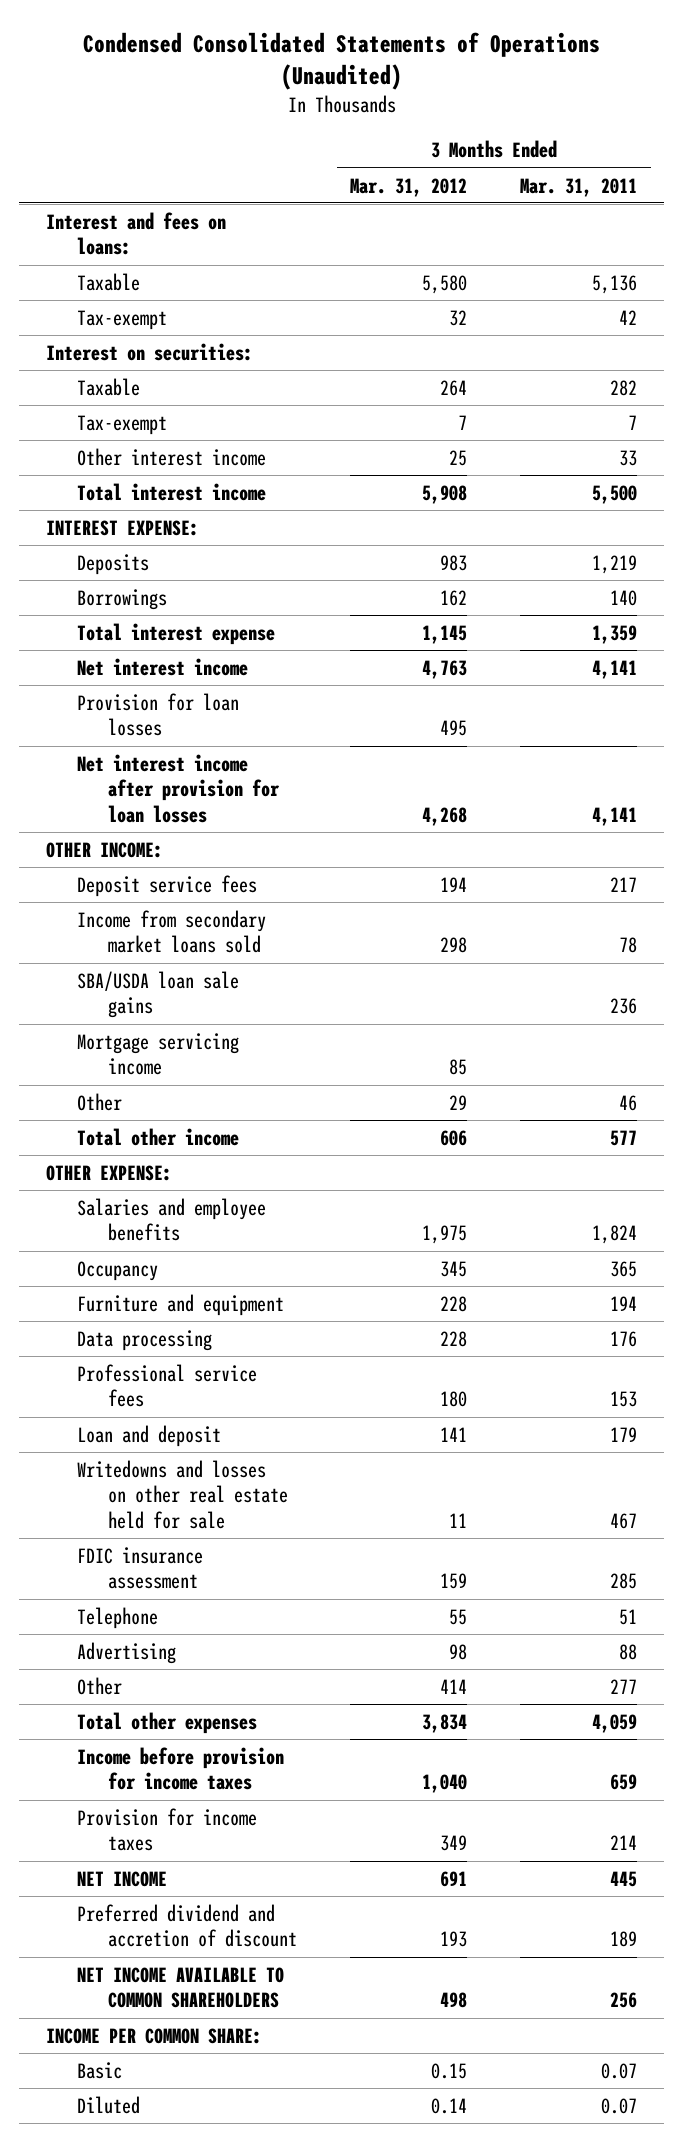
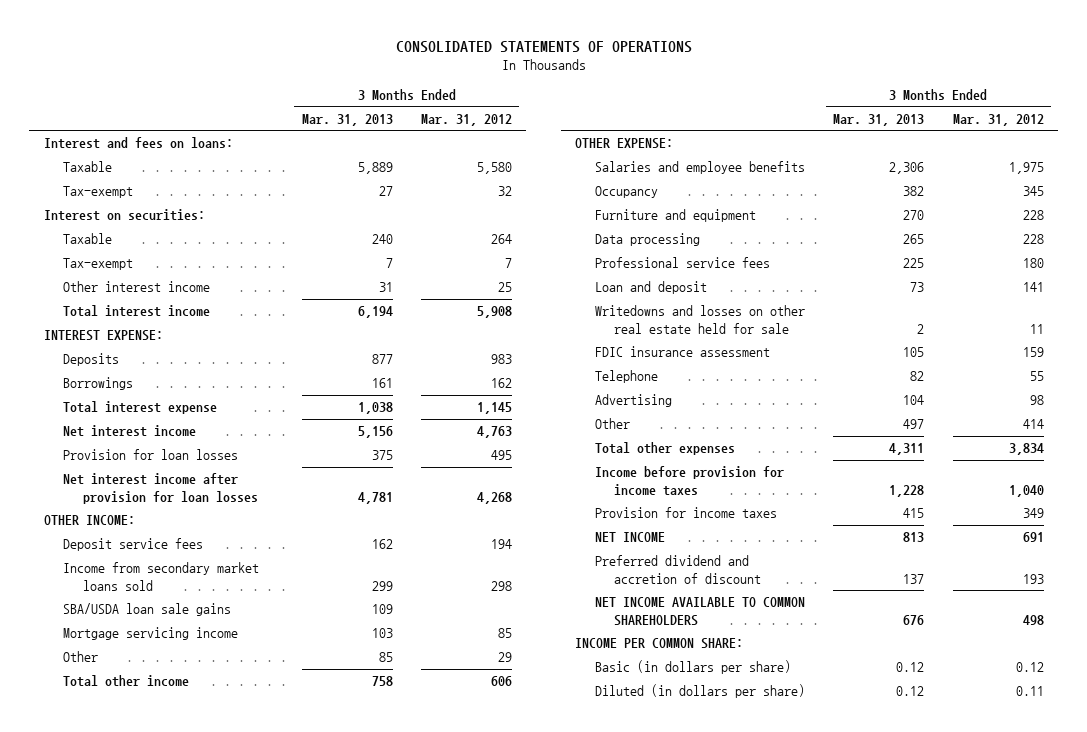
[82,31,600,90] Condensed Consolidated Statements of Operations (Unaudited) -> [395,40,692,53] CONSOLIDATED STATEMENTS OF OPERATIONS
[520,177,638,197] Mar. 31, 2011 -> none
none -> [301,113,393,126] Mar. 31, 2013
[76,2061,122,2079] Basic -> [594,660,791,675] Basic (in dollars per share)
[431,2062,468,2079] 0.15 -> [1015,662,1044,673] 0.12
[76,2095,140,2114] Diluted -> [594,684,805,699] Diluted (in dollars per share)
[431,2097,468,2114] 0.14 -> [1015,686,1044,697] 0.11

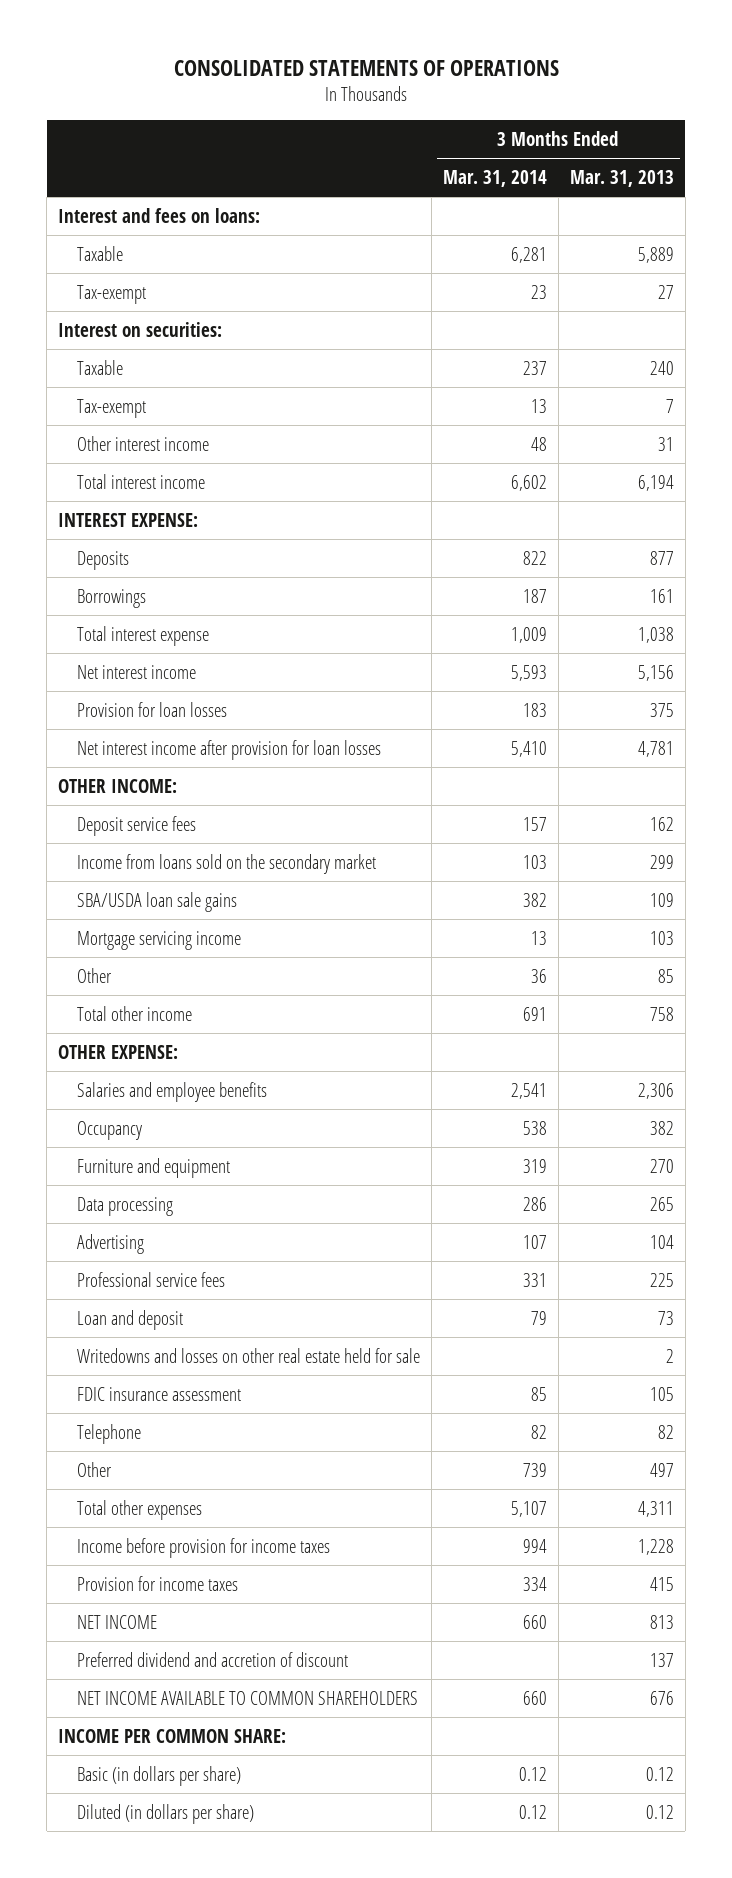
[421,113,513,126] Mar. 31, 2012 -> none
none -> [443,169,548,187] Mar. 31, 2014
[63,562,260,591] Income from secondary market loans sold -> [77,853,377,874] Income from loans sold on the secondary market
[594,394,672,408] Advertising -> [77,1233,145,1254] Advertising

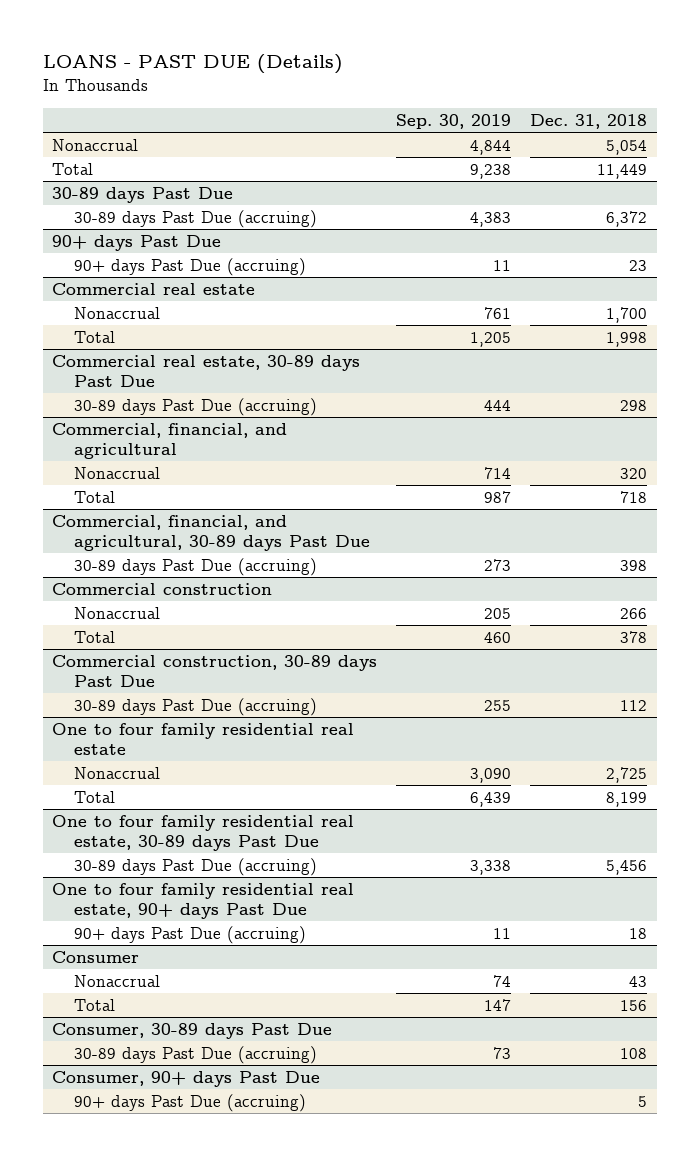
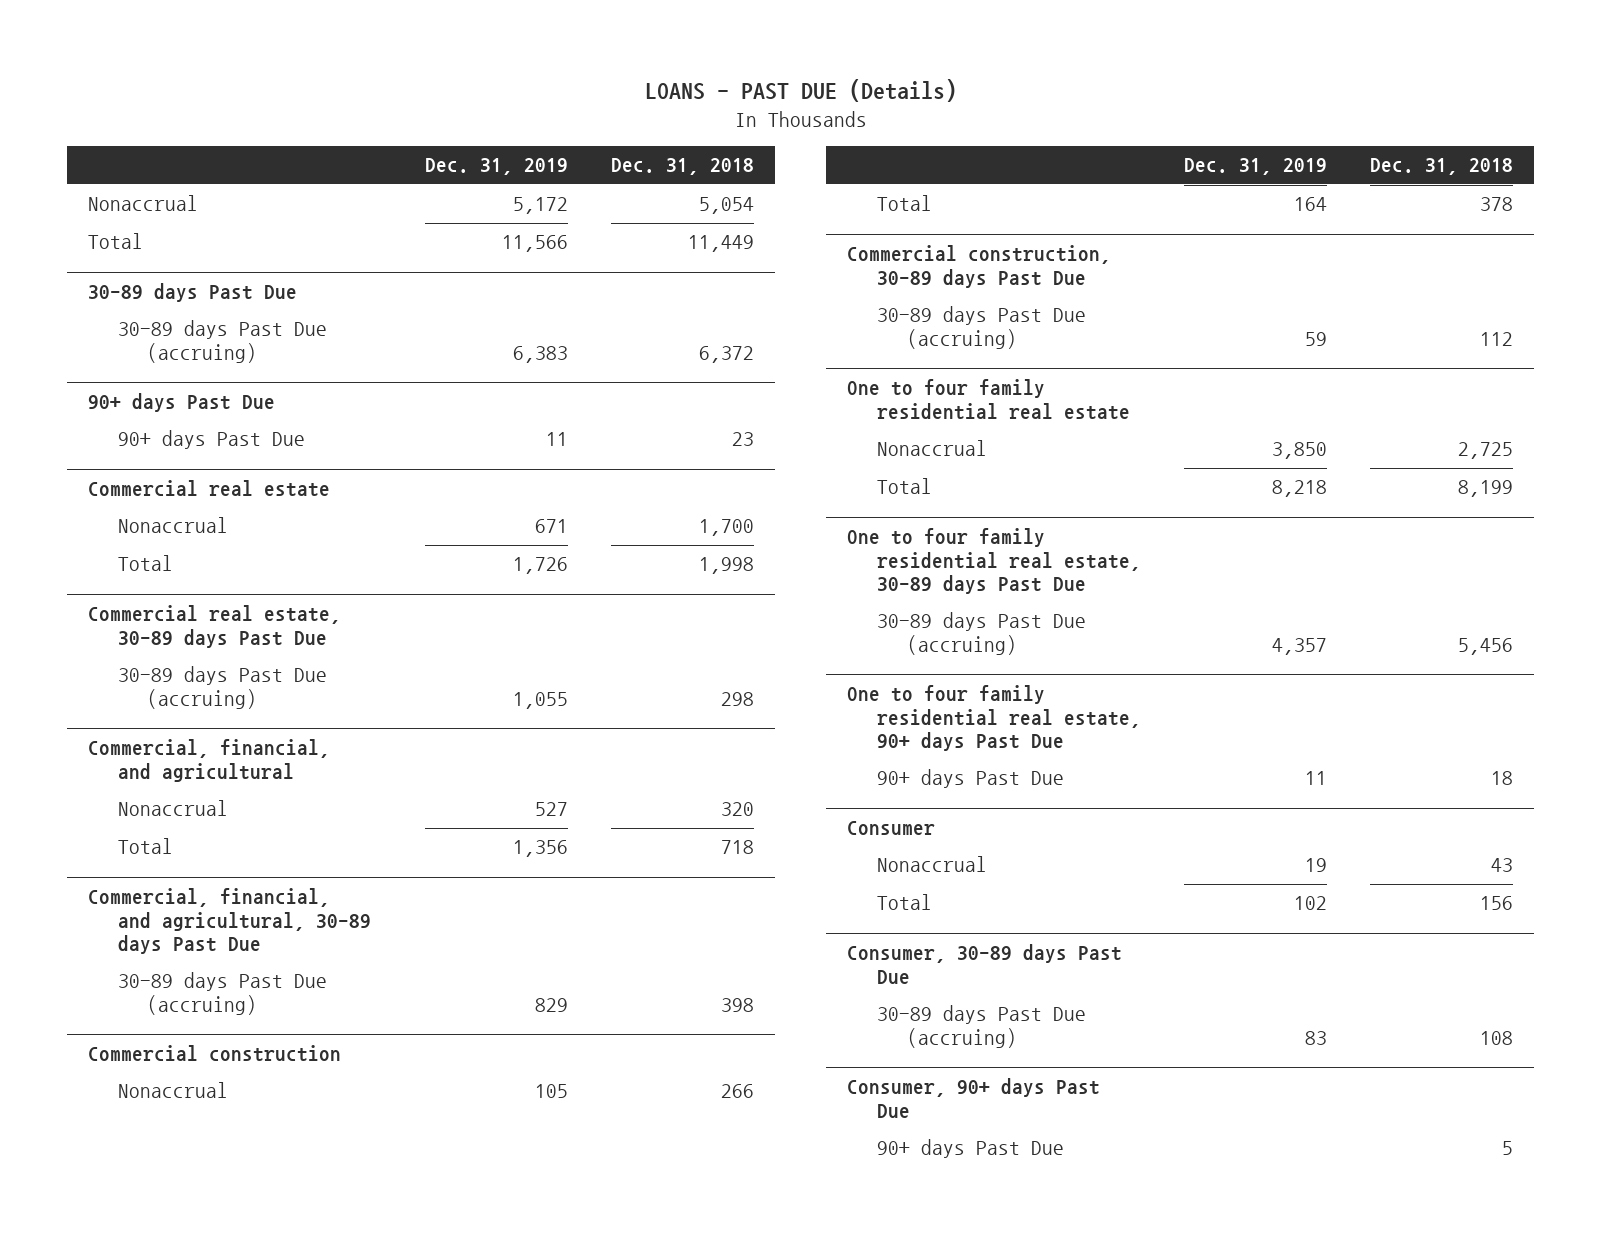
[396,113,512,129] Sep. 30, 2019 -> none
none -> [424,158,568,176] Dec. 31, 2019
[73,257,306,276] 90+ days Past Due (accruing) -> [117,430,305,450] 90+ days Past Due
[73,925,306,944] 90+ days Past Due (accruing) -> [876,769,1064,789] 90+ days Past Due
[73,1093,306,1112] 90+ days Past Due (accruing) -> [876,1139,1064,1159] 90+ days Past Due

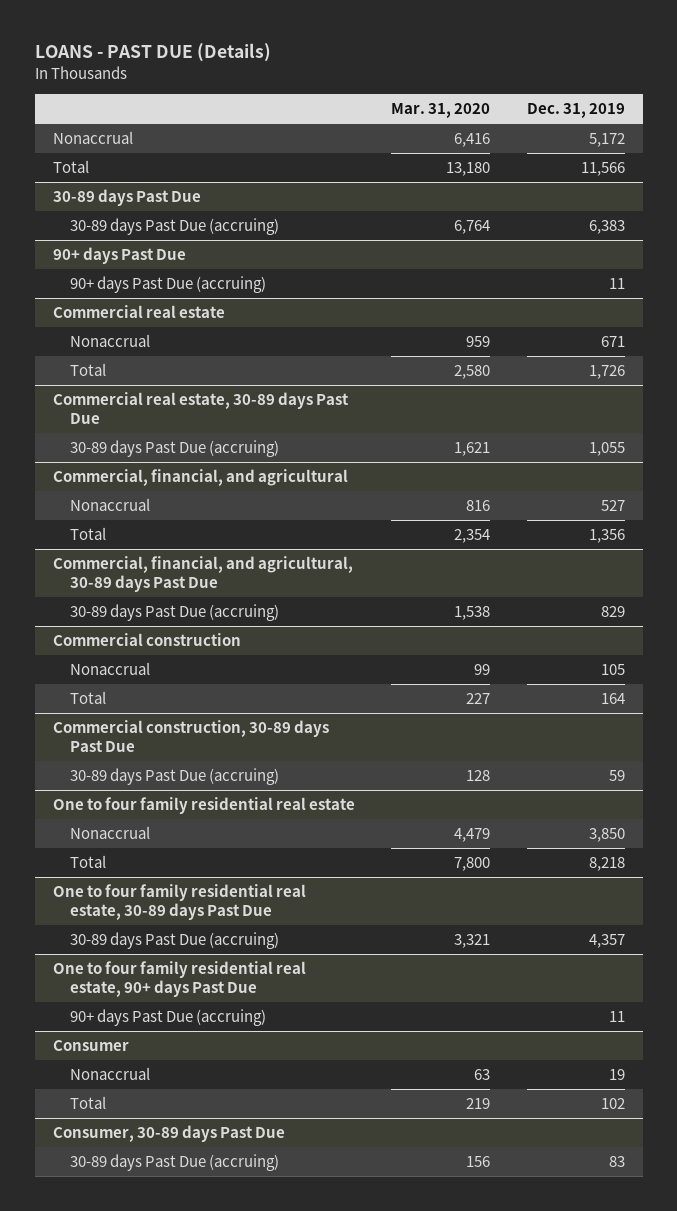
[610,158,754,176] Dec. 31, 2018 -> none
none -> [391,103,491,119] Mar. 31, 2020
[117,430,305,450] 90+ days Past Due -> [70,276,267,294] 90+ days Past Due (accruing)
[876,769,1064,789] 90+ days Past Due -> [70,1009,267,1027] 90+ days Past Due (accruing)
[847,1078,1101,1118] Consumer, 90+ days Past Due -> none
[876,1139,1064,1159] 90+ days Past Due -> none

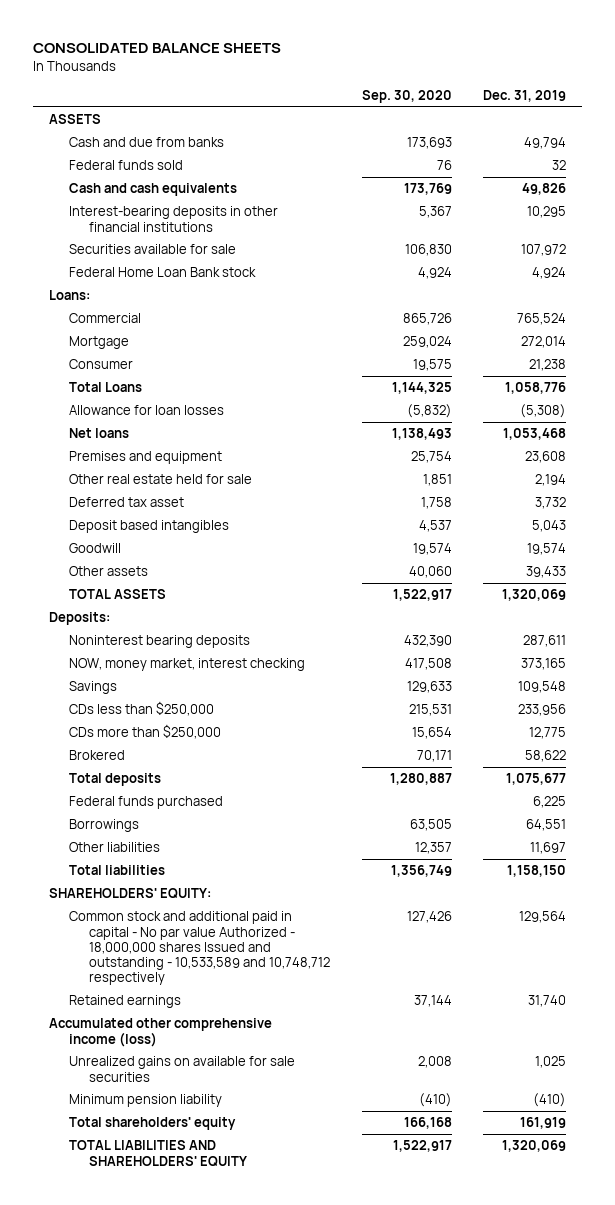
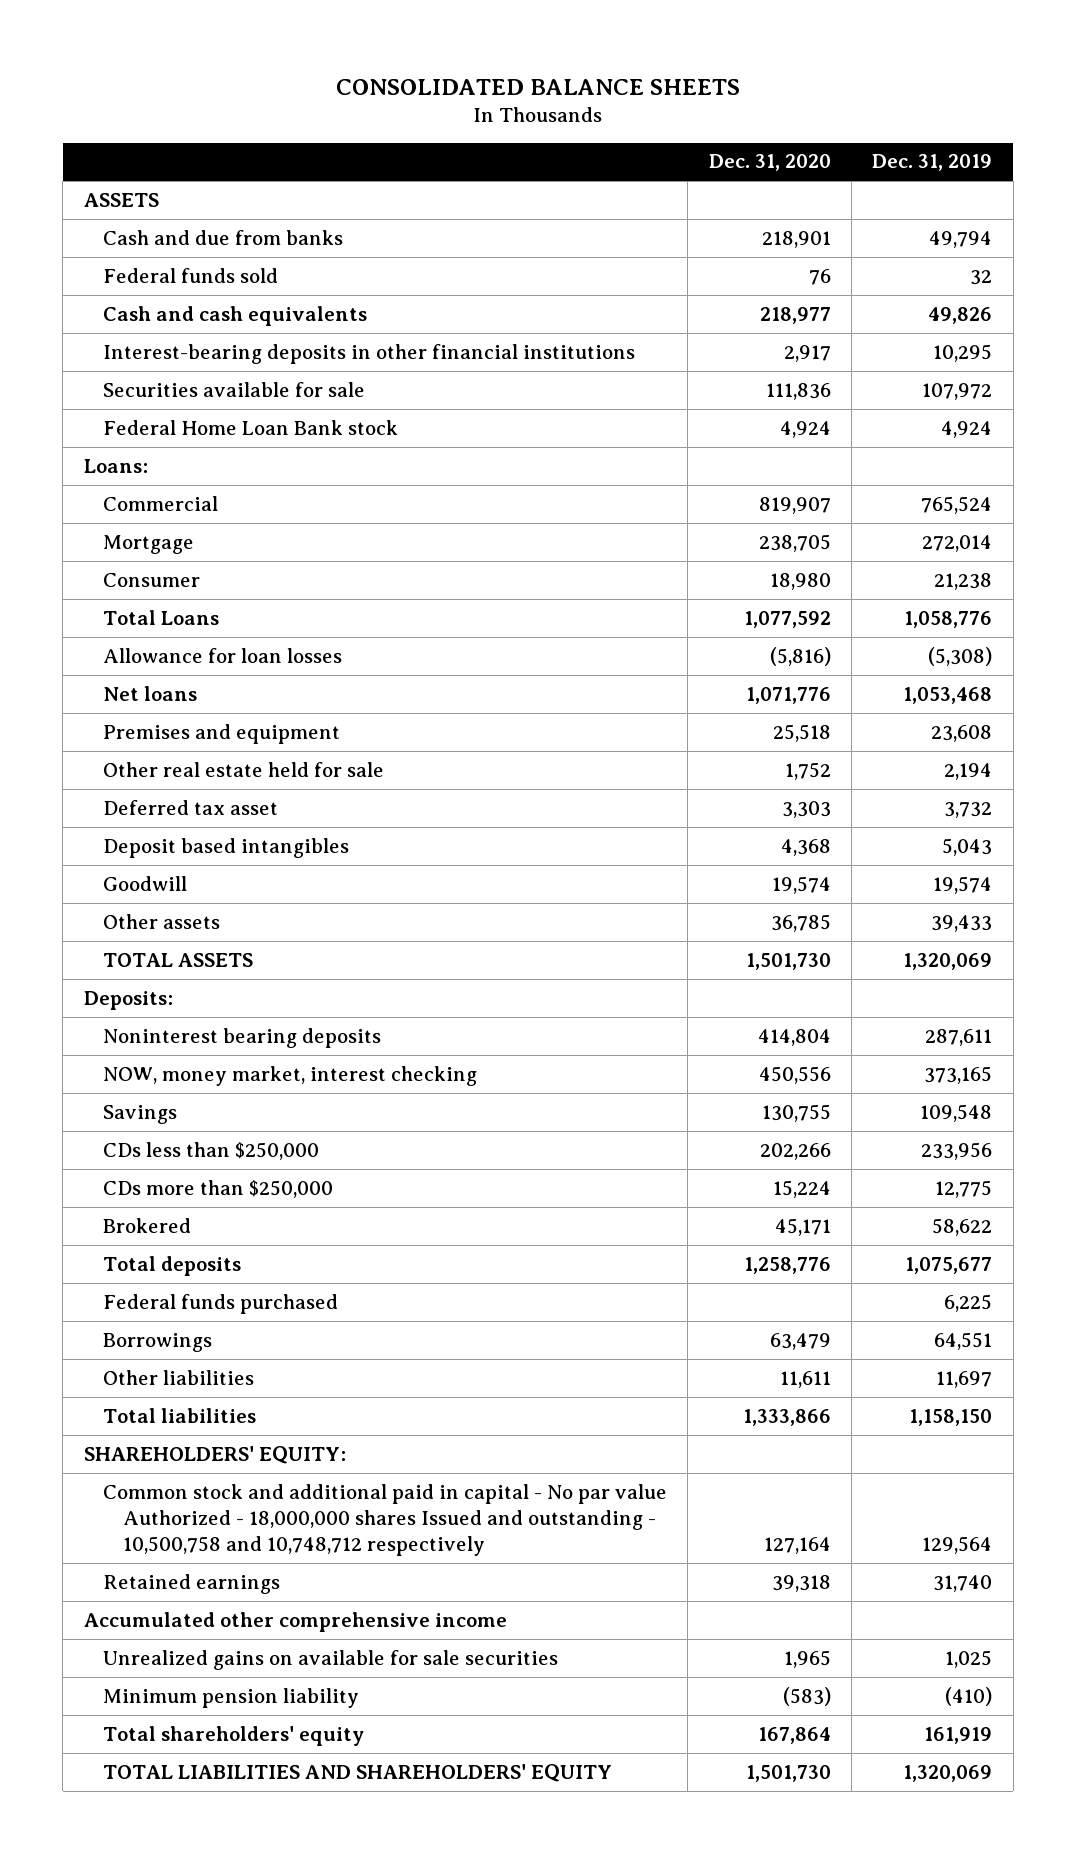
[361,90,452,104] Sep. 30, 2020 -> none
none -> [708,154,831,172] Dec. 31, 2020
[68,911,330,985] Common stock and additional paid in capital - No par value Authorized - 18,000,000 shares Issued and outstanding - 10,533,589 and 10,748,712 respectively -> [103,1483,668,1556] Common stock and additional paid in capital - No par value Authorized - 18,000,000 shares Issued and outstanding - 10,500,758 and 10,748,712 respectively
[48,1018,272,1047] Accumulated other comprehensive income (loss) -> [83,1611,507,1632] Accumulated other comprehensive income

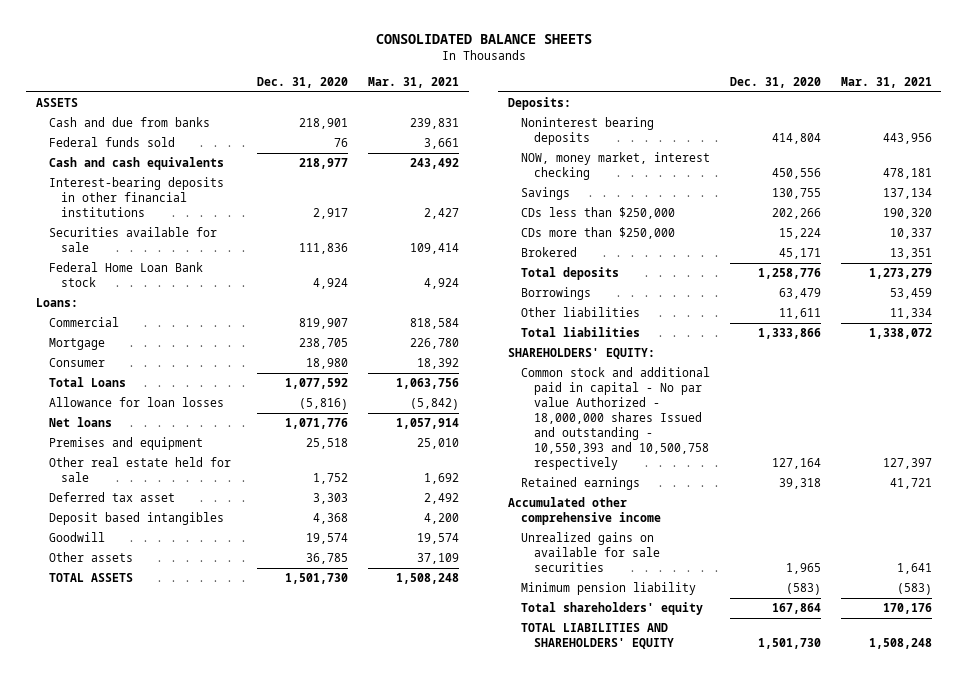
[872,154,993,172] Dec. 31, 2019 -> none
none -> [368,76,460,88] Mar. 31, 2021
[103,1293,339,1314] Federal funds purchased -> none
[103,1483,668,1556] Common stock and additional paid in capital - No par value Authorized - 18,000,000 shares Issued and outstanding - 10,500,758 and 10,748,712 respectively -> [520,367,710,471] Common stock and additional paid in capital - No par value Authorized - 18,000,000 shares Issued and outstanding - 10,550,393 and 10,500,758 respectively

